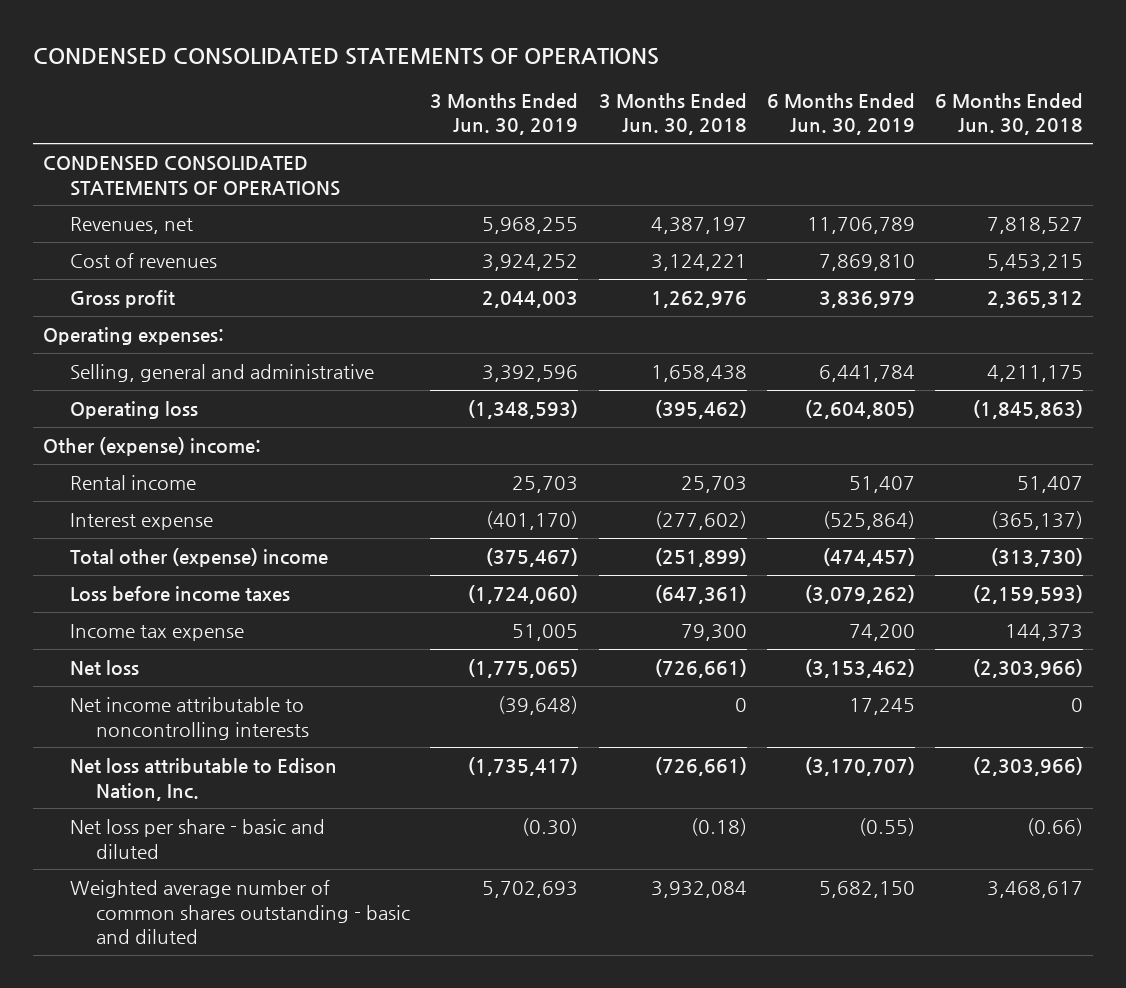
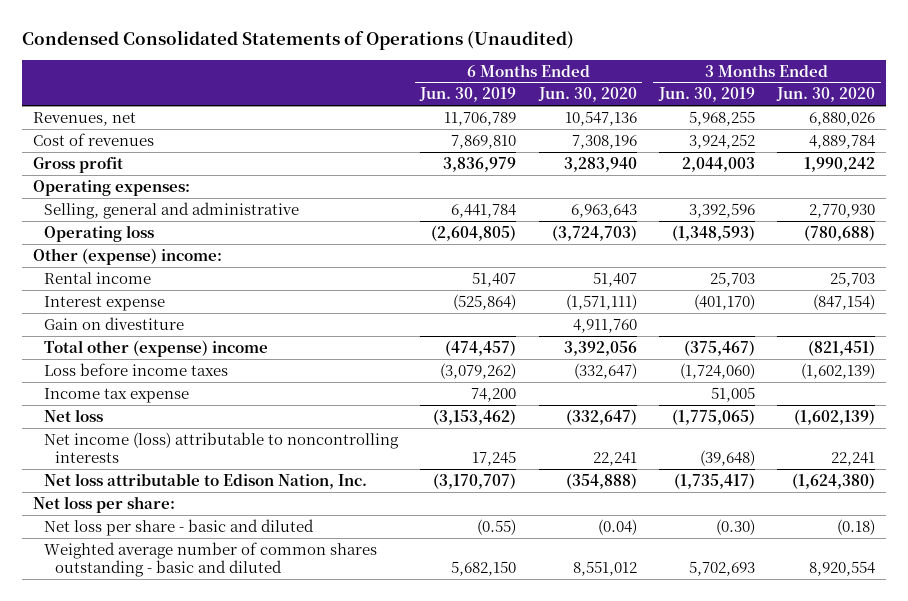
[33,47,660,65] CONDENSED CONSOLIDATED STATEMENTS OF OPERATIONS -> [21,29,574,50] Condensed Consolidated Statements of Operations (Unaudited)
[598,92,747,136] 3 Months Ended Jun. 30, 2018 -> none
[935,92,1084,136] 6 Months Ended Jun. 30, 2018 -> none
none -> [537,87,637,103] Jun. 30, 2020
none -> [776,87,876,103] Jun. 30, 2020
[43,156,340,196] CONDENSED CONSOLIDATED STATEMENTS OF OPERATIONS -> none
none -> [44,316,185,330] Gain on divestiture
[69,697,310,740] Net income attributable to noncontrolling interests -> [44,431,400,464] Net income (loss) attributable to noncontrolling interests
none -> [32,495,175,513] Net loss per share:

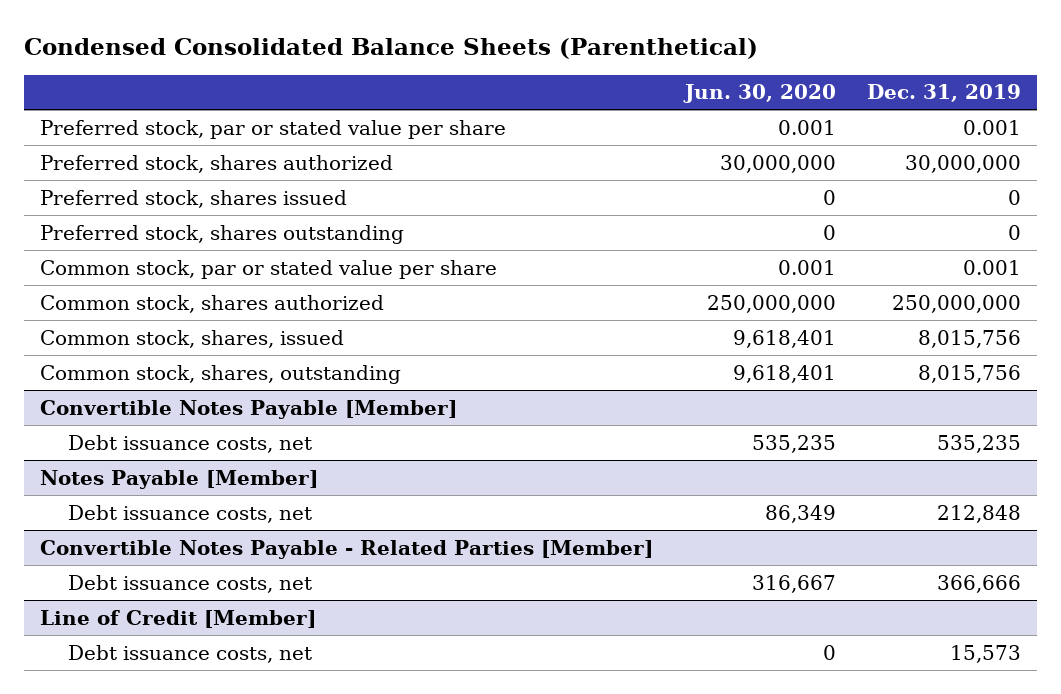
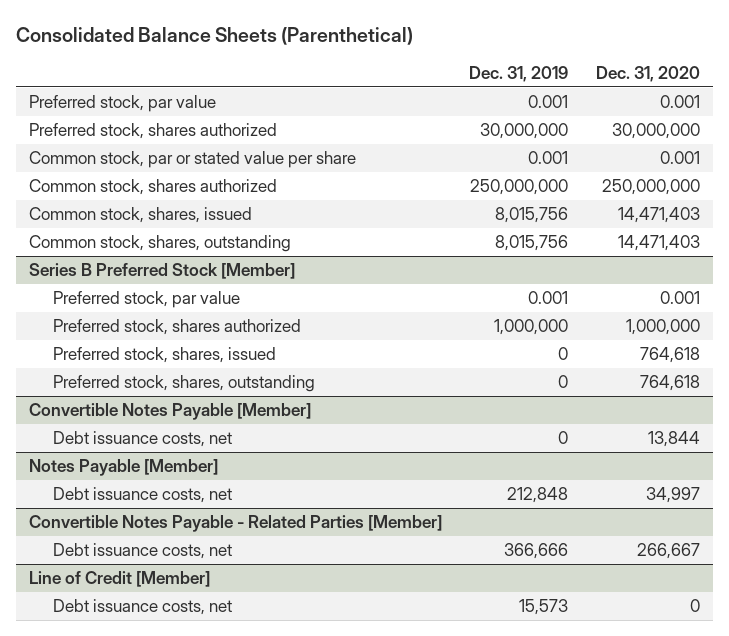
[23,37,758,59] Condensed Consolidated Balance Sheets (Parenthetical) -> [15,26,413,45] Consolidated Balance Sheets (Parenthetical)
[682,84,836,104] Jun. 30, 2020 -> none
none -> [595,65,700,82] Dec. 31, 2020
[39,119,506,139] Preferred stock, par or stated value per share -> [29,95,217,113] Preferred stock, par value
[39,189,347,208] Preferred stock, shares issued -> none
[39,224,404,244] Preferred stock, shares outstanding -> none
none -> [29,263,296,280] Series B Preferred Stock [Member]
none -> [53,291,241,309] Preferred stock, par value
none -> [53,319,302,336] Preferred stock, shares authorized
none -> [53,347,277,364] Preferred stock, shares, issued
none -> [53,375,316,393] Preferred stock, shares, outstanding
[937,434,1022,453] 535,235 -> [558,431,569,445] 0

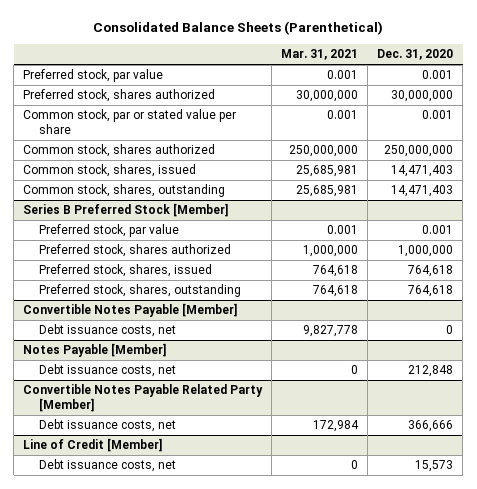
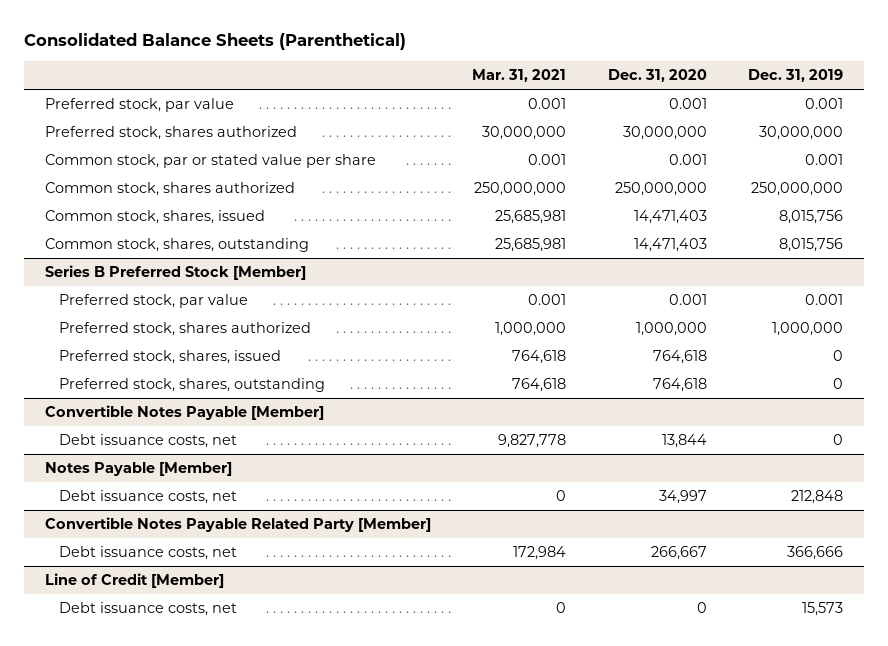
none -> [748,69,844,83] Dec. 31, 2019
[446,325,454,335] 0 -> [661,434,707,449] 13,844
[408,365,454,378] 212,848 -> [658,490,707,505] 34,997
[408,420,454,433] 366,666 -> [650,546,707,561] 266,667
[415,460,454,473] 15,573 -> [696,602,707,614] 0

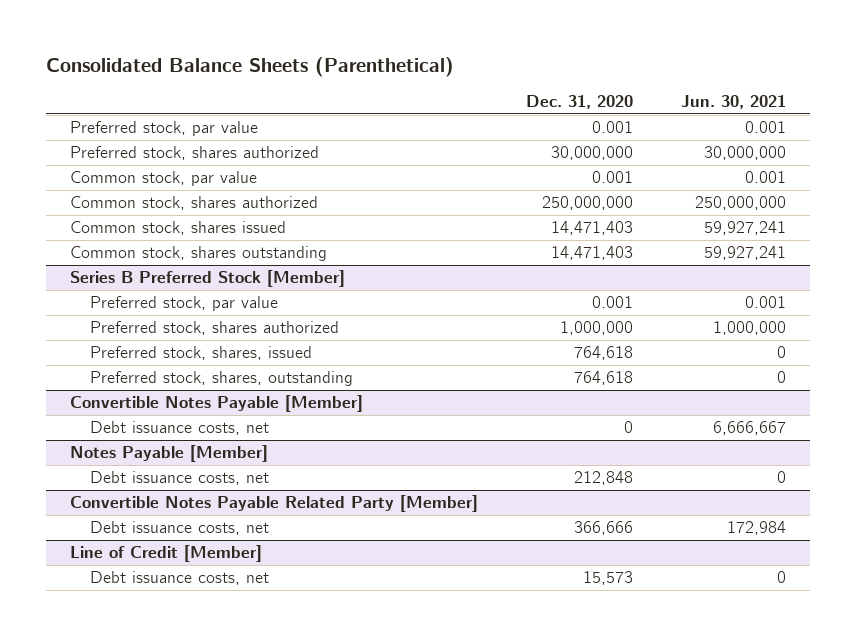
[472,69,567,83] Mar. 31, 2021 -> none
[748,69,844,83] Dec. 31, 2019 -> none
none -> [680,95,786,110] Jun. 30, 2021
[44,154,376,169] Common stock, par or stated value per share -> [69,171,257,187] Common stock, par value
[44,210,265,225] Common stock, shares, issued -> [69,221,286,236] Common stock, shares issued
[44,238,309,253] Common stock, shares, outstanding -> [69,246,327,262] Common stock, shares outstanding
[661,434,707,449] 13,844 -> [623,421,633,434] 0
[658,490,707,505] 34,997 -> [573,471,633,486] 212,848
[650,546,707,561] 266,667 -> [573,521,633,536] 366,666
[696,602,707,614] 0 -> [582,571,633,586] 15,573

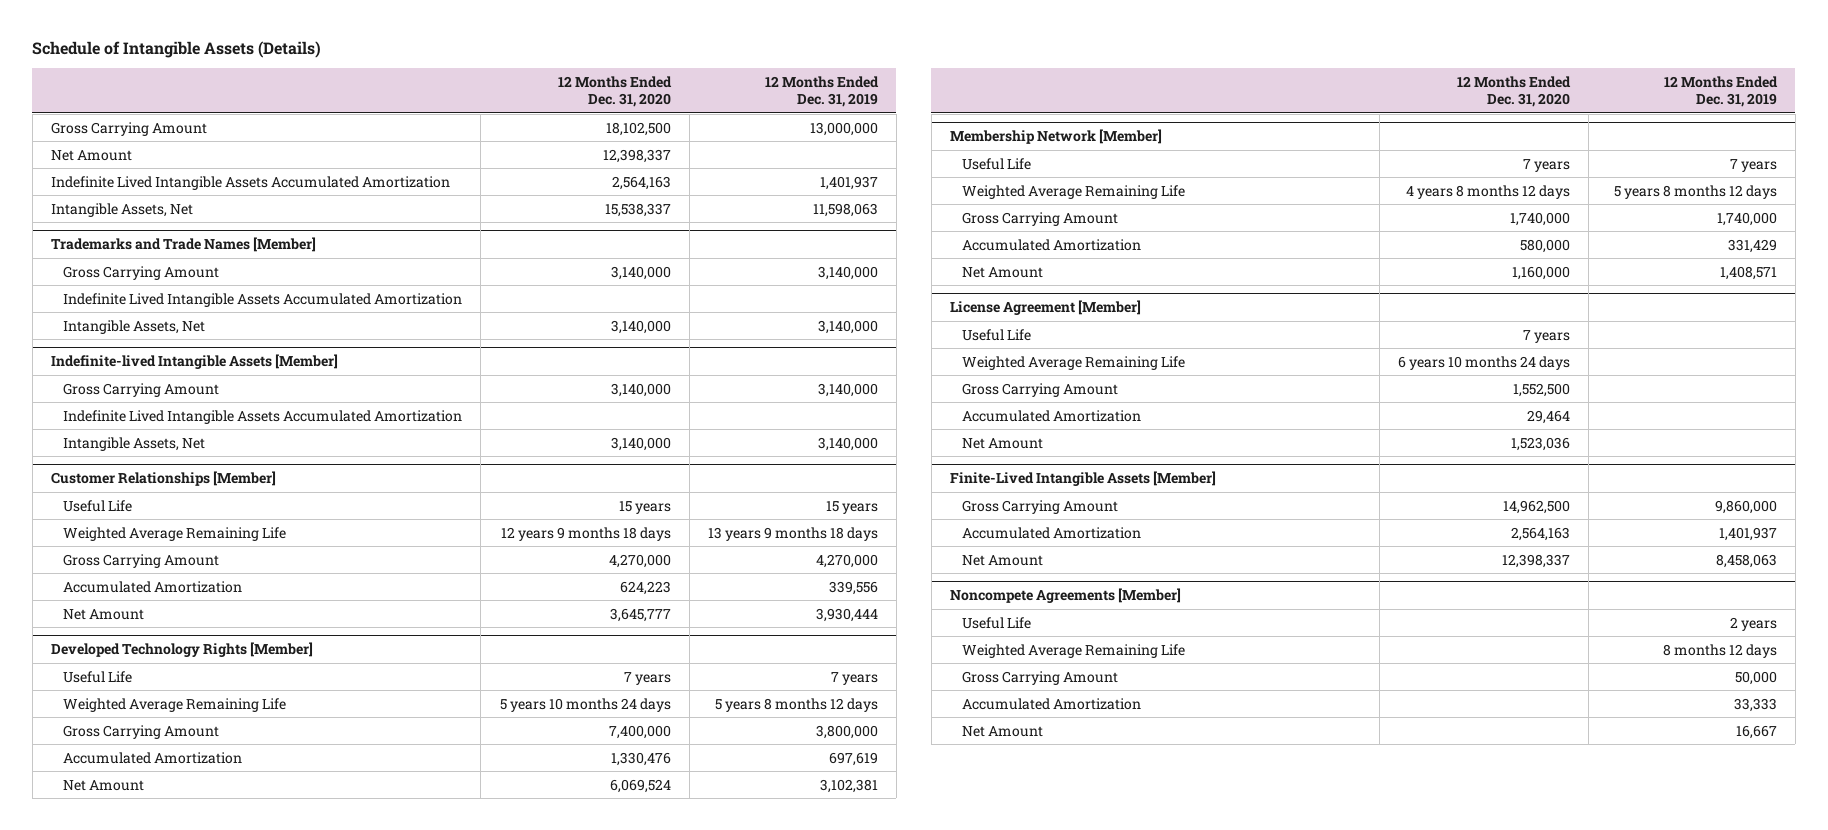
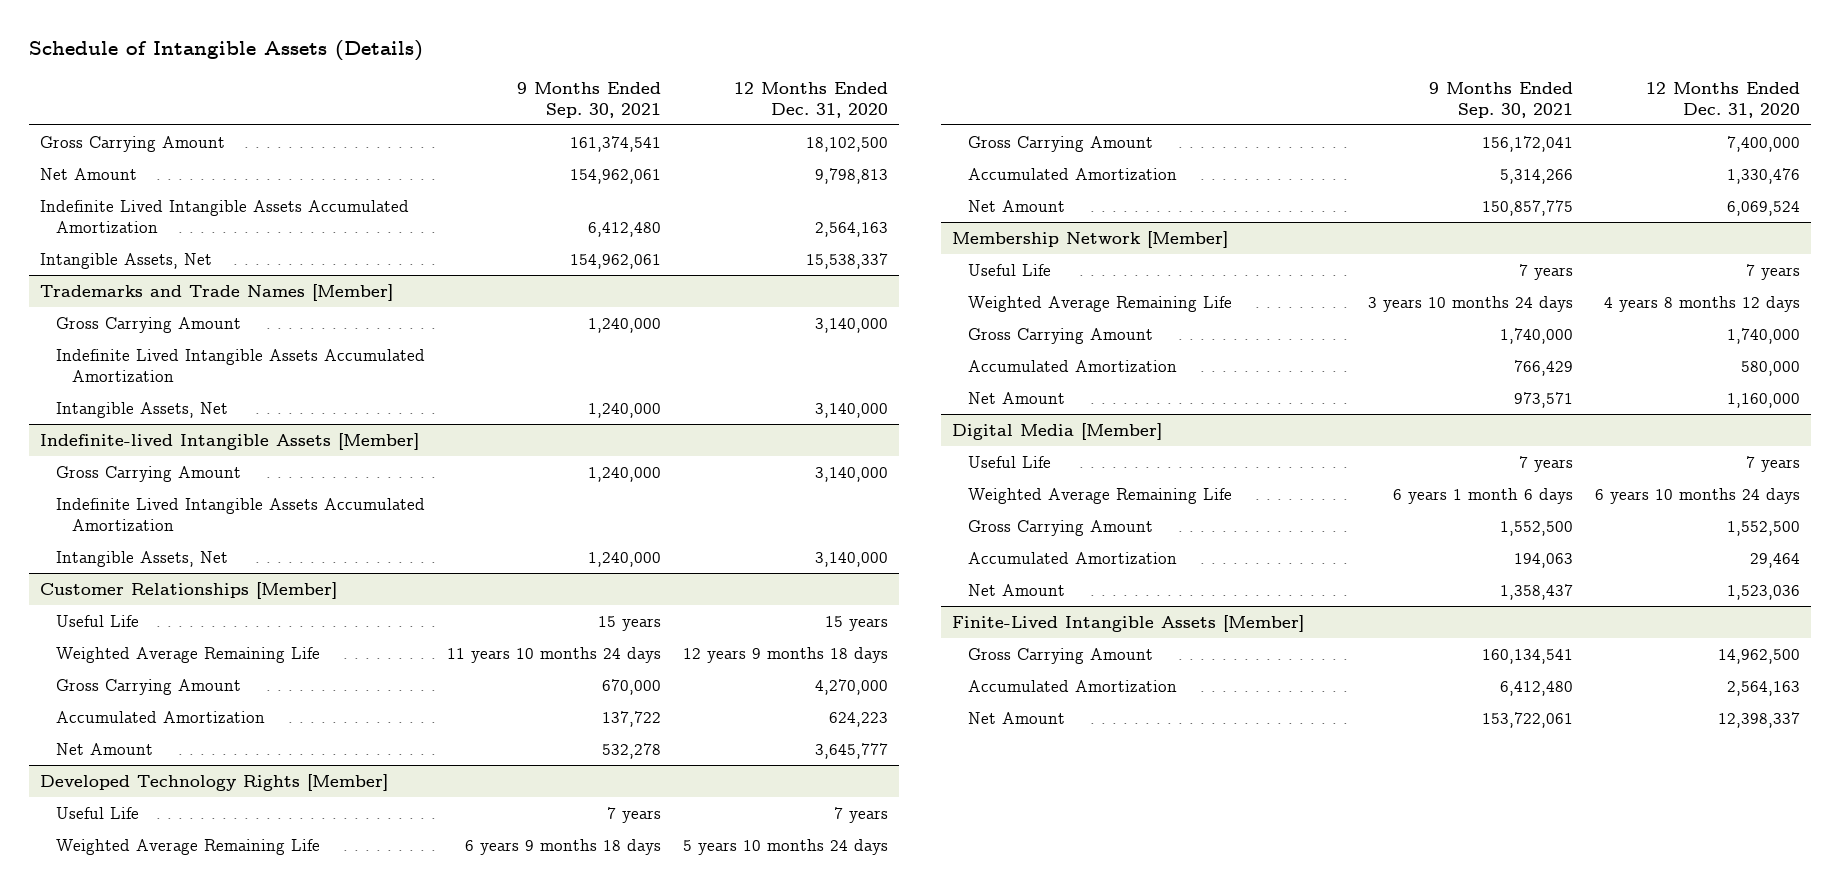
[764,75,879,108] 12 Months Ended Dec. 31, 2019 -> none
none -> [517,81,662,118] 9 Months Ended Sep. 30, 2021
[602,148,671,163] 12,398,337 -> [815,167,889,184] 9,798,813
[949,300,1141,316] License Agreement [Member] -> none
none -> [952,422,1163,440] Digital Media [Member]
[949,588,1181,604] Noncompete Agreements [Member] -> none
[961,616,1031,629] Useful Life -> none
[961,643,1185,658] Weighted Average Remaining Life -> none
[961,670,1118,685] Gross Carrying Amount -> none
[961,697,1141,710] Accumulated Amortization -> none
[961,725,1043,737] Net Amount -> none

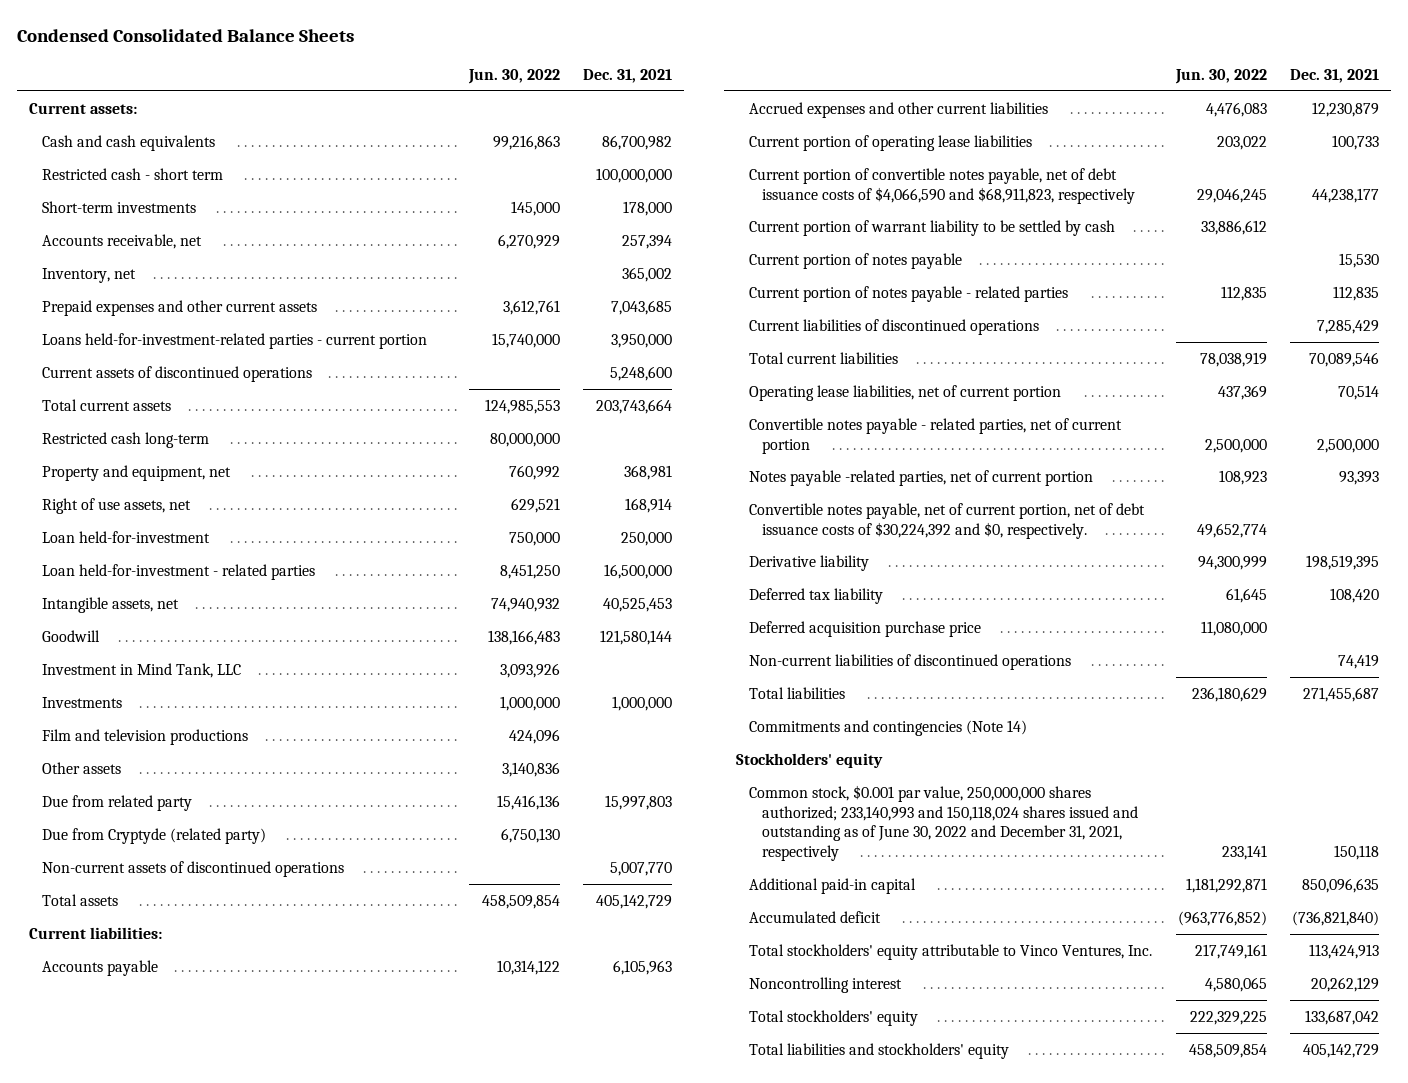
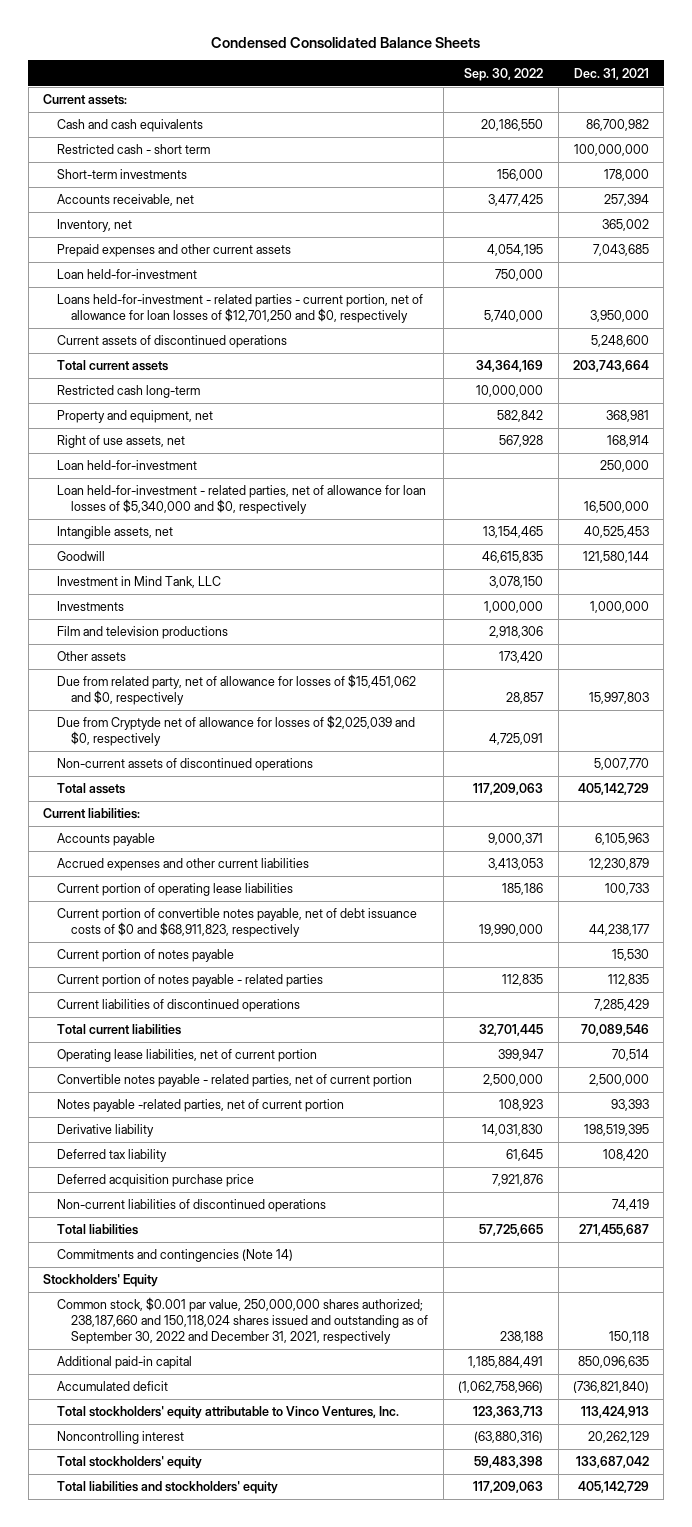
[467,68,560,84] Jun. 30, 2022 -> none
none -> [464,67,544,81] Sep. 30, 2022
none -> [57,269,198,280] Loan held-for-investment
[42,332,428,349] Loans held-for-investment-related parties - current portion -> [57,294,424,324] Loans held-for-investment - related parties - current portion, net of allowance for loan losses of $12,701,250 and $0, respectively
[42,563,316,580] Loan held-for-investment - related parties -> [57,485,427,515] Loan held-for-investment - related parties, net of allowance for loan losses of $5,340,000 and $0, respectively
[42,827,267,844] Due from Cryptyde (related party) -> none
[42,794,193,811] Due from related party -> [57,674,417,706] Due from related party, net of allowance for losses of $15,451,062 and $0, respectively
none -> [57,715,416,747] Due from Cryptyde net of allowance for losses of $2,025,039 and $0, respectively
[748,219,1115,236] Current portion of warrant liability to be settled by cash -> none
[748,167,1135,204] Current portion of convertible notes payable, net of debt issuance costs of $4,066,590 and $68,911,823, respectively -> [57,908,418,938] Current portion of convertible notes payable, net of debt issuance costs of $0 and $68,911,823, respectively
[748,502,1145,539] Convertible notes payable, net of current portion, net of debt issuance costs of $30,224,392 and $0, respectively. -> none
[735,752,883,768] Stockholders' equity -> [43,1274,159,1288] Stockholders' Equity
[748,784,1138,862] Common stock, $0.001 par value, 250,000,000 shares authorized; 233,140,993 and 150,118,024 shares issued and outstanding as of June 30, 2022 and December 31, 2021, respectively -> [57,1297,429,1344] Common stock, $0.001 par value, 250,000,000 shares authorized; 238,187,660 and 150,118,024 shares issued and outstanding as of September 30, 2022 and December 31, 2021, respectively

